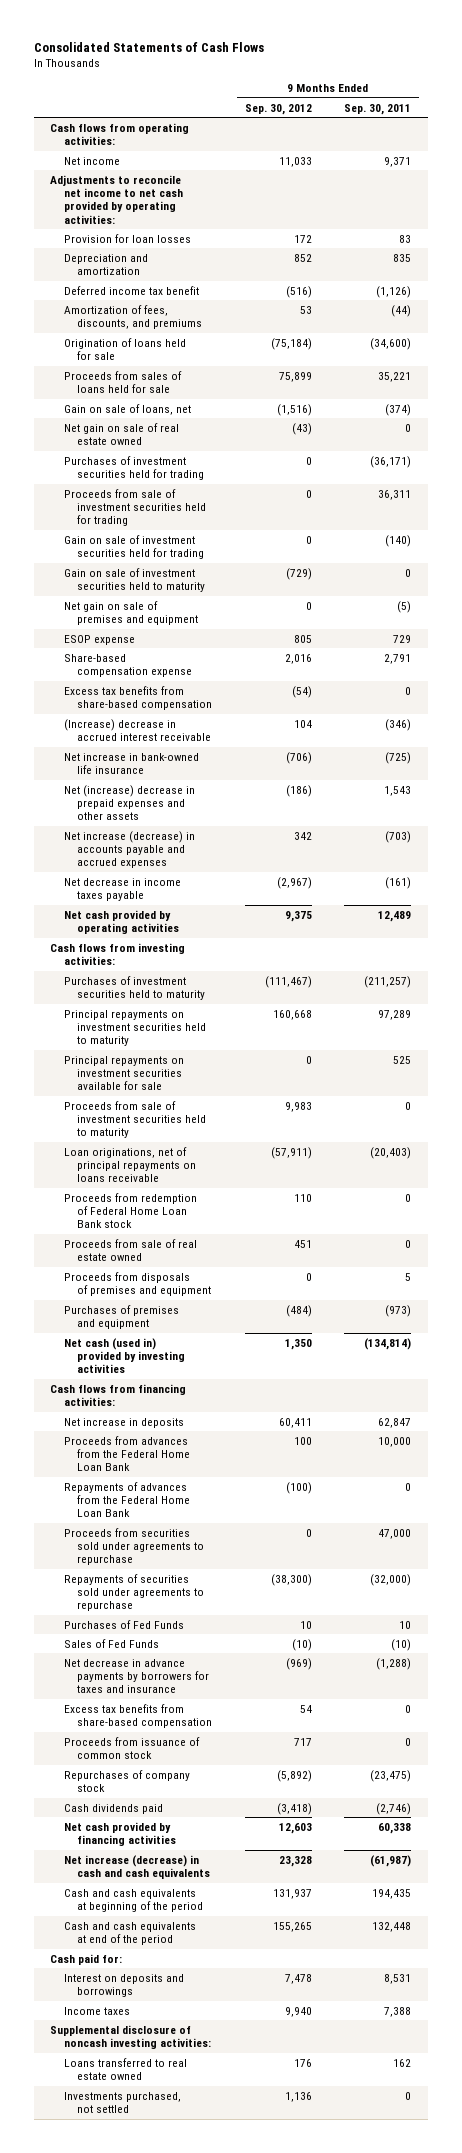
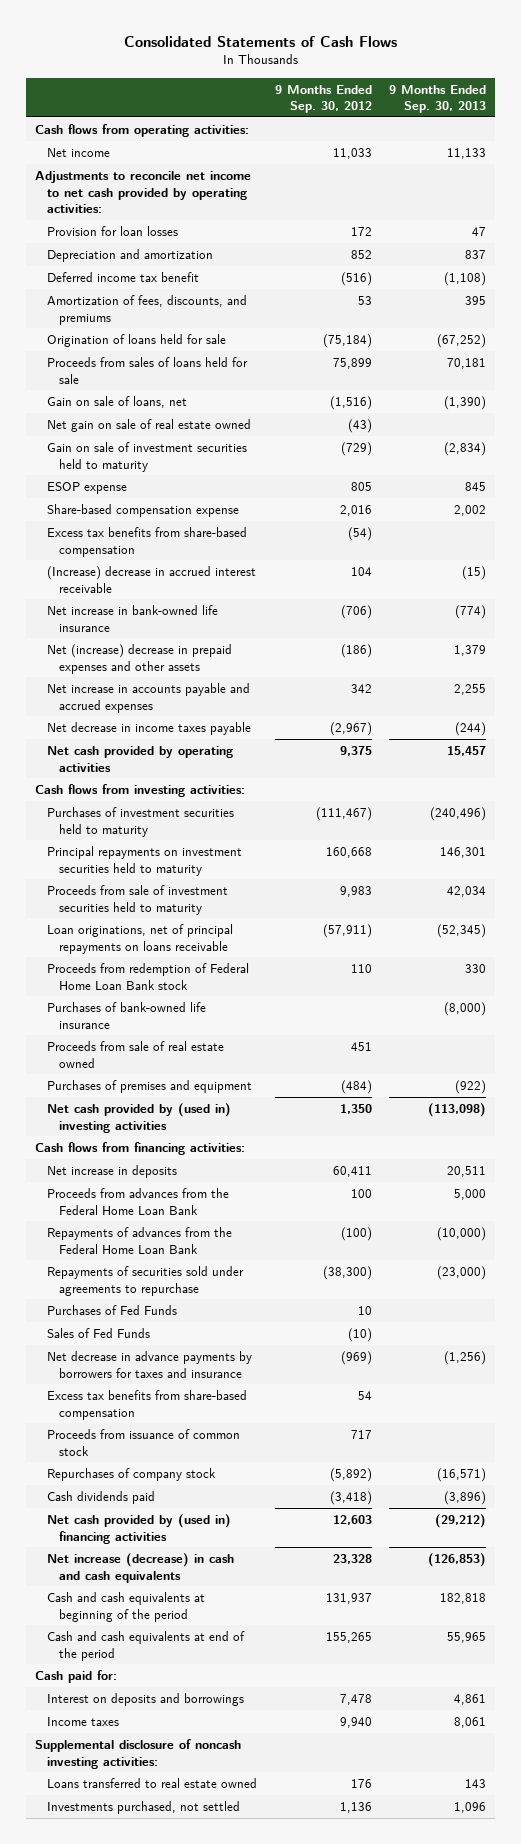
[344,103,412,115] Sep. 30, 2011 -> none
none -> [389,84,487,114] 9 Months Ended Sep. 30, 2013
[63,455,205,480] Purchases of investment securities held for trading -> none
[63,488,207,527] Proceeds from sale of investment securities held for trading -> none
[63,534,205,559] Gain on sale of investment securities held for trading -> none
[63,600,199,625] Net gain on sale of premises and equipment -> none
[63,830,195,869] Net increase (decrease) in accounts payable and accrued expenses -> [47,683,251,713] Net increase in accounts payable and accrued expenses
[63,1055,184,1091] Principal repayments on investment securities available for sale -> none
none -> [47,1002,207,1029] Purchases of bank-owned life insurance
[63,1271,212,1296] Proceeds from disposals of premises and equipment -> none
[63,1337,186,1374] Net cash (used in) provided by investing activities -> [47,1103,232,1133] Net cash provided by (used in) investing activities
[63,1527,205,1566] Proceeds from securities sold under agreements to repurchase -> none
[63,1821,177,1846] Net cash provided by financing activities -> [47,1514,232,1544] Net cash provided by (used in) financing activities

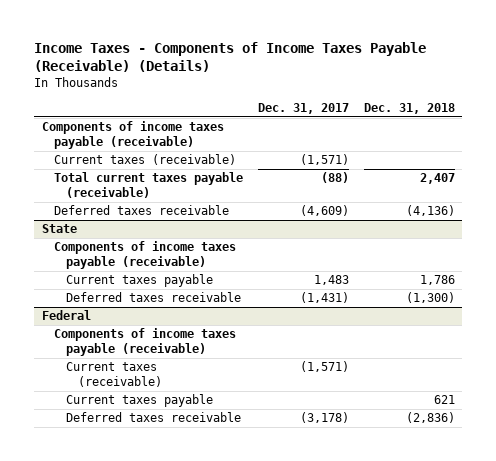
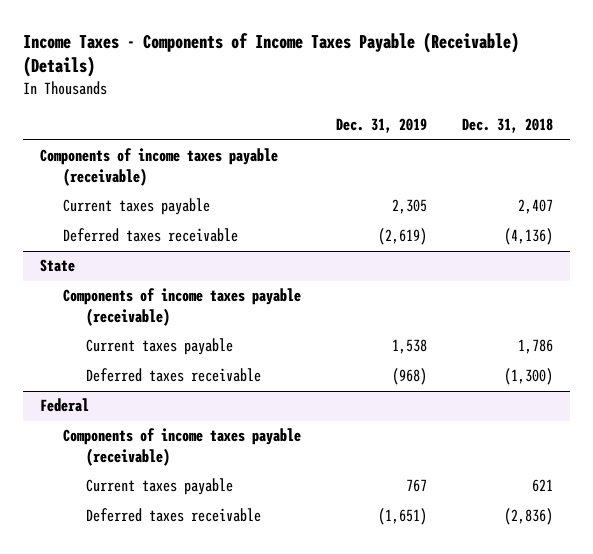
[257,103,349,115] Dec. 31, 2017 -> none
none -> [335,118,427,134] Dec. 31, 2019
[53,154,236,166] Current taxes (receivable) -> none
[53,172,243,198] Total current taxes payable (receivable) -> [63,198,211,216] Current taxes payable
[65,362,162,387] Current taxes (receivable) -> none

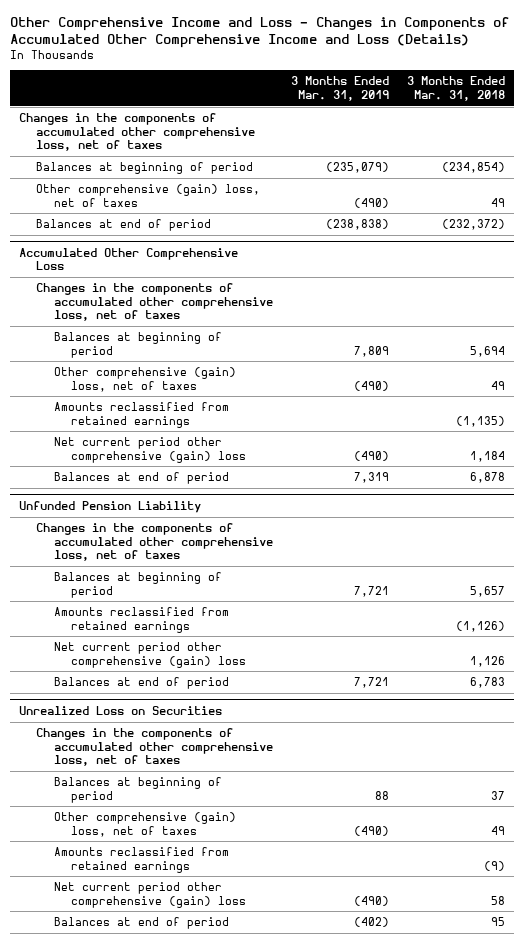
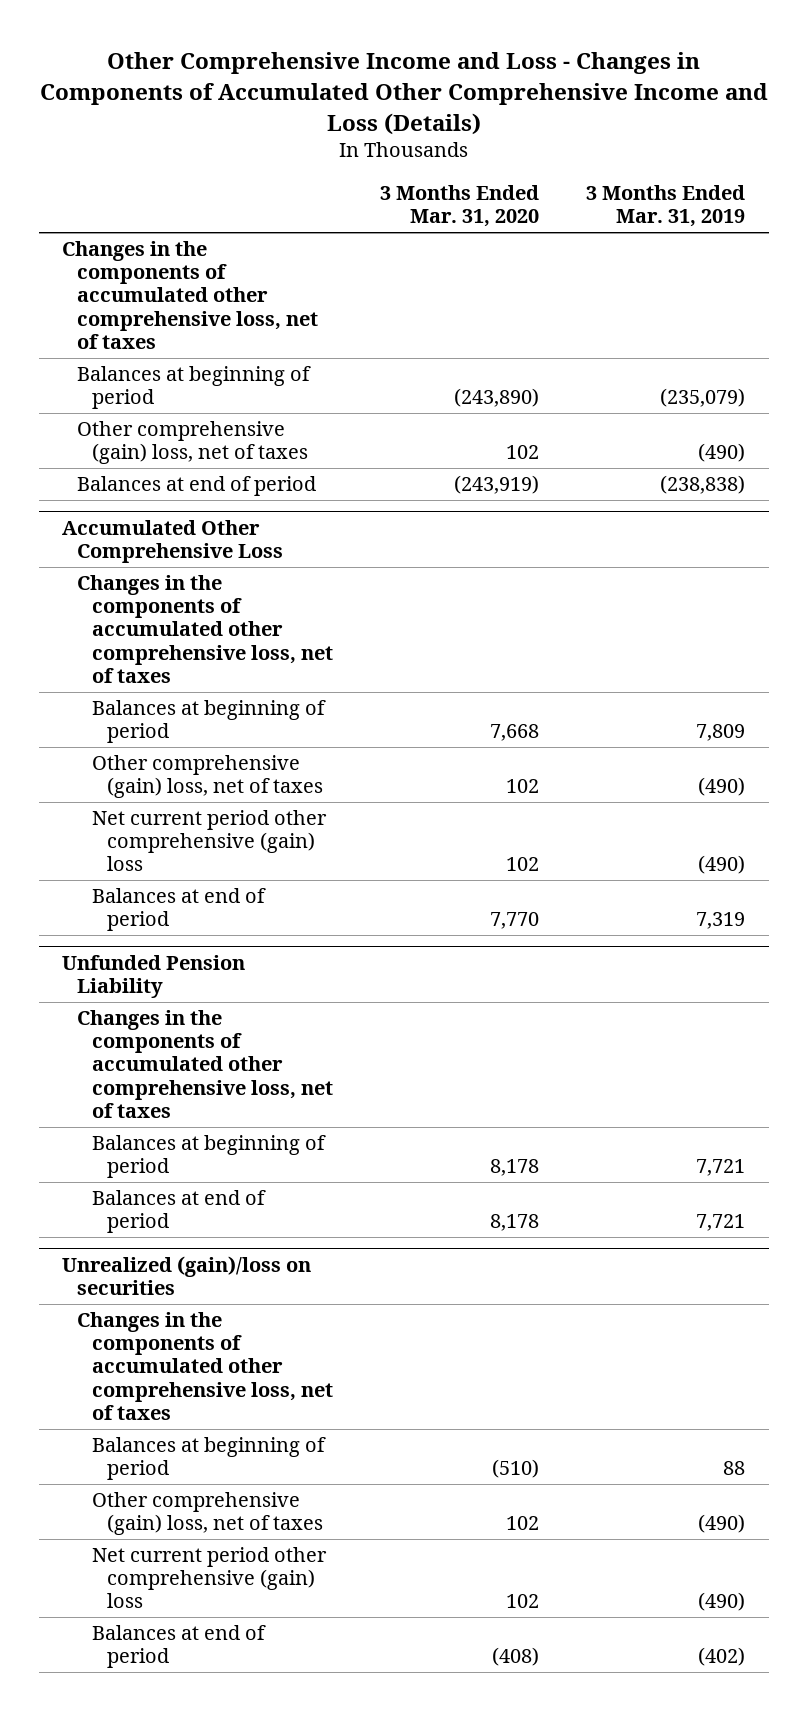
[407,76,506,101] 3 Months Ended Mar. 31, 2018 -> none
none -> [380,185,540,228] 3 Months Ended Mar. 31, 2020
[53,402,229,428] Amounts reclassified from retained earnings -> none
[53,607,229,633] Amounts reclassified from retained earnings -> none
[53,642,246,668] Net current period other comprehensive (gain) loss -> none
[19,705,223,715] Unrealized Loss on Securities -> [62,1255,312,1295] Unrealized (gain)/loss on securities
[53,847,229,873] Amounts reclassified from retained earnings -> none

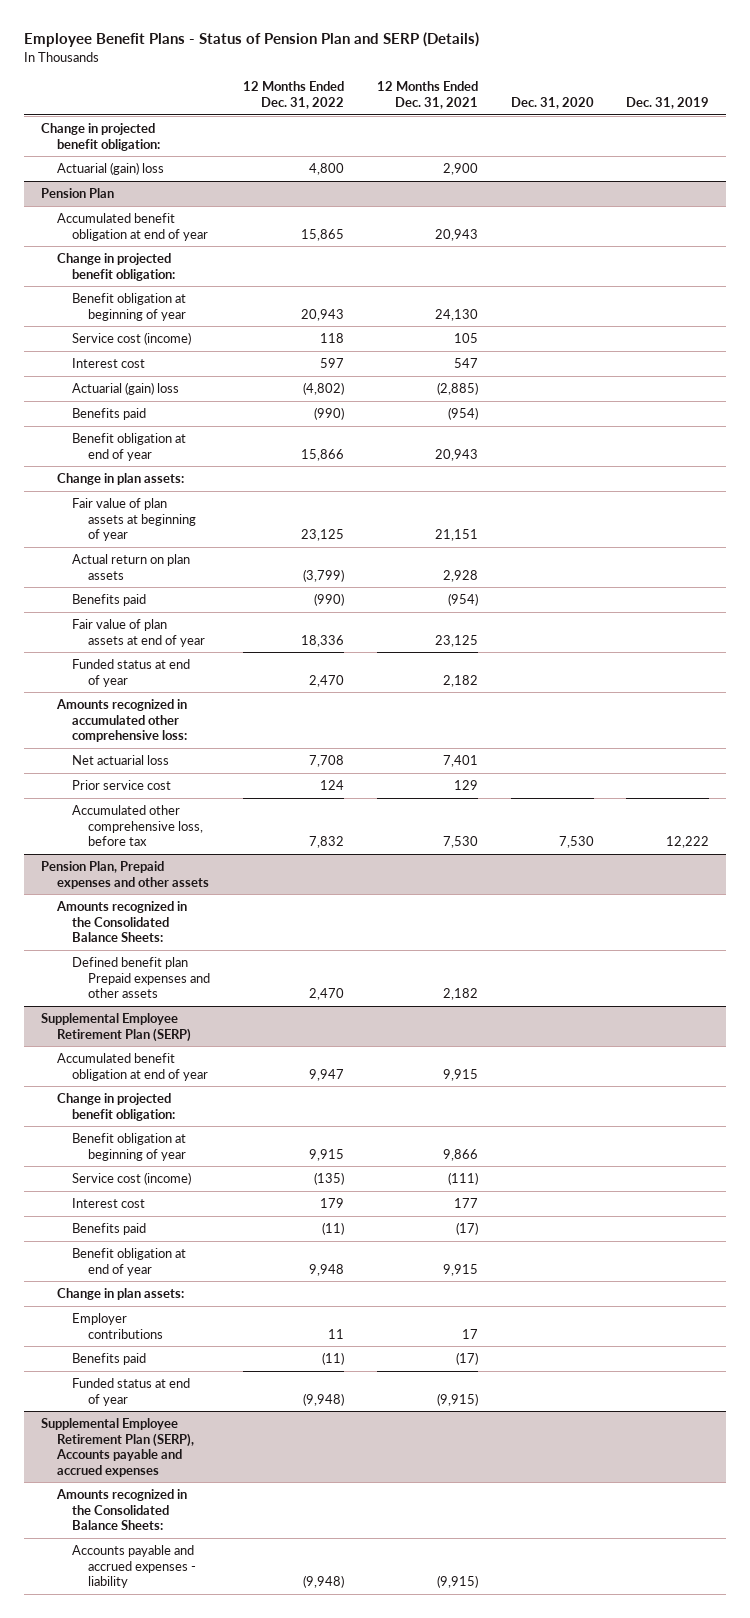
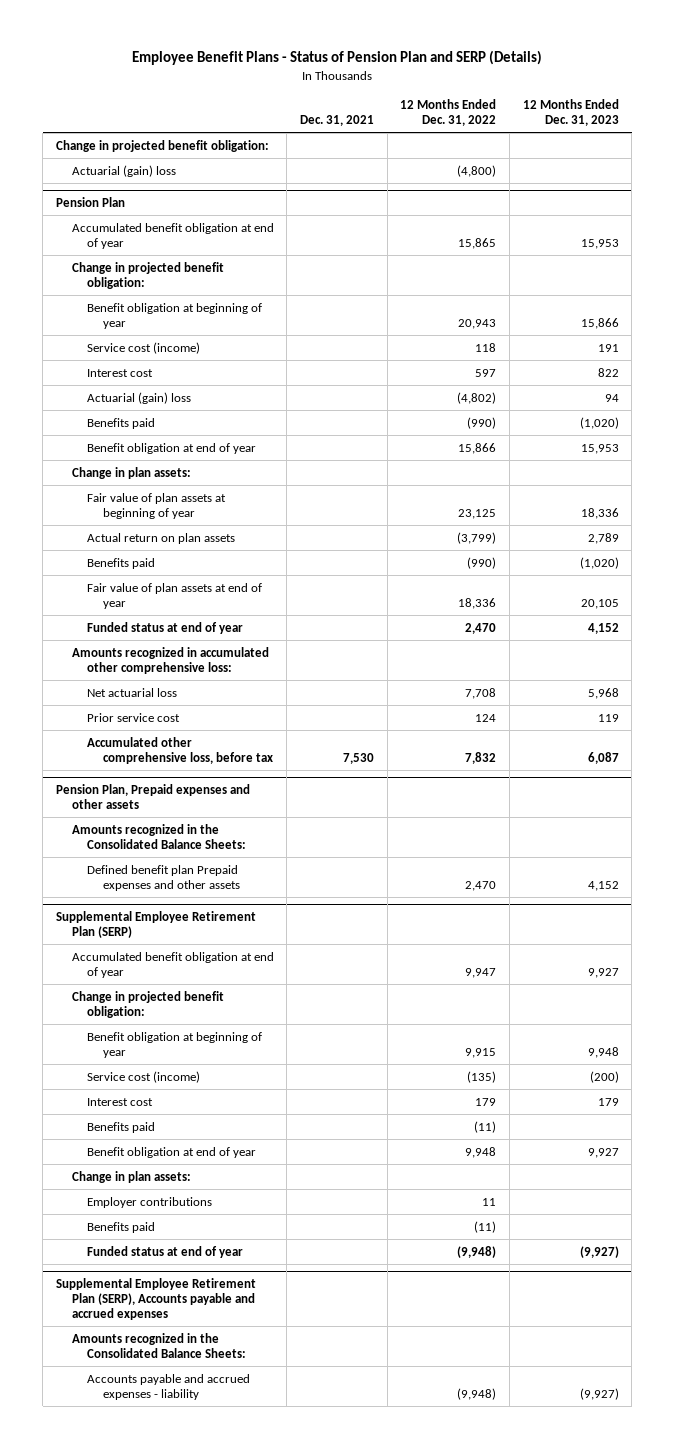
[376,81,478,109] 12 Months Ended Dec. 31, 2021 -> none
[510,96,594,109] Dec. 31, 2020 -> none
[626,96,710,109] Dec. 31, 2019 -> none
none -> [299,114,374,126] Dec. 31, 2021
none -> [522,98,619,126] 12 Months Ended Dec. 31, 2023
[308,163,344,176] 4,800 -> [457,164,497,177] (4,800)

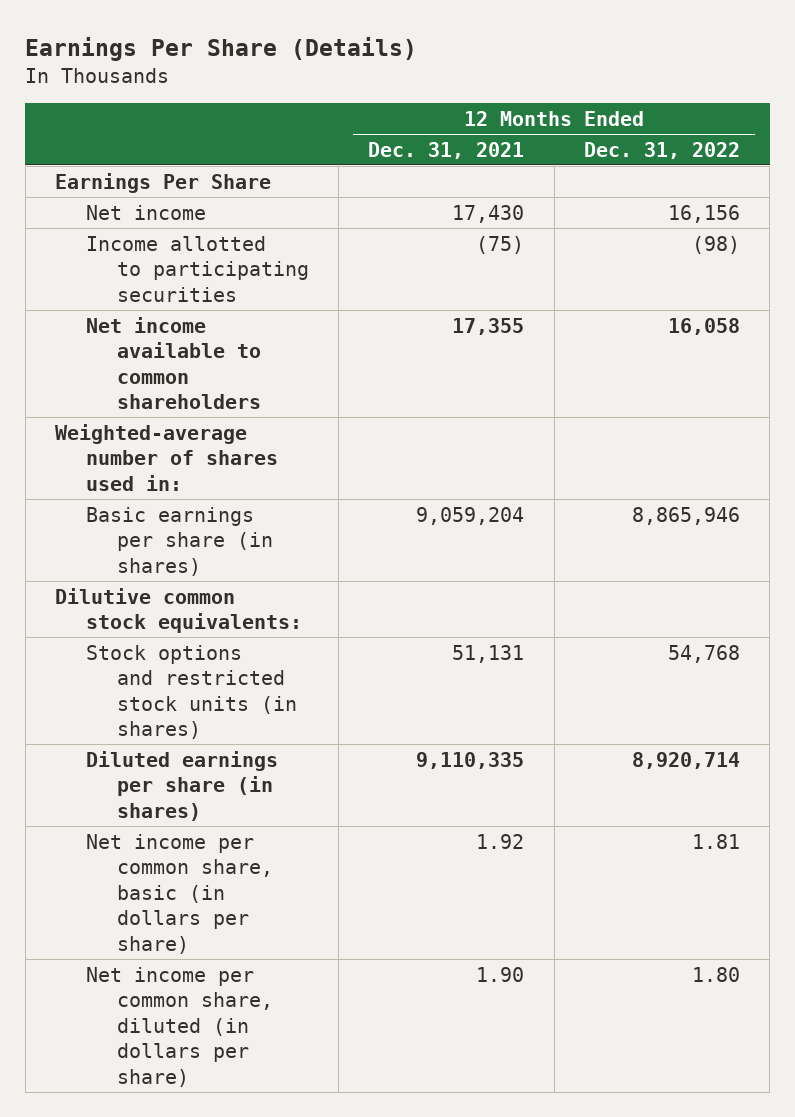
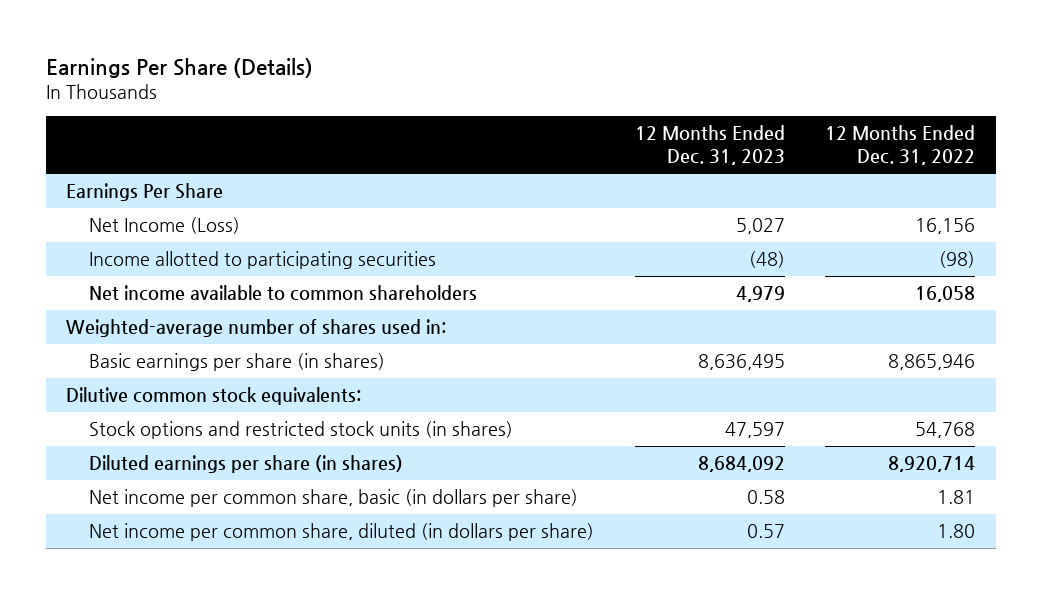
[368,141,525,159] Dec. 31, 2021 -> none
none -> [634,125,785,166] 12 Months Ended Dec. 31, 2023
[85,204,206,220] Net income -> [88,217,240,235] Net Income (Loss)

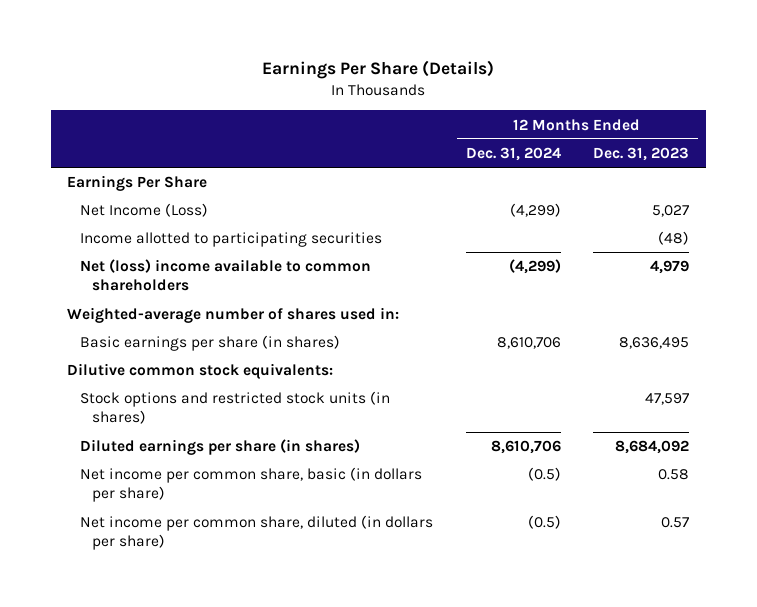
[825,125,976,166] 12 Months Ended Dec. 31, 2022 -> none
none -> [465,147,561,162] Dec. 31, 2024
[88,285,477,302] Net income available to common shareholders -> [79,259,371,292] Net (loss) income available to common shareholders

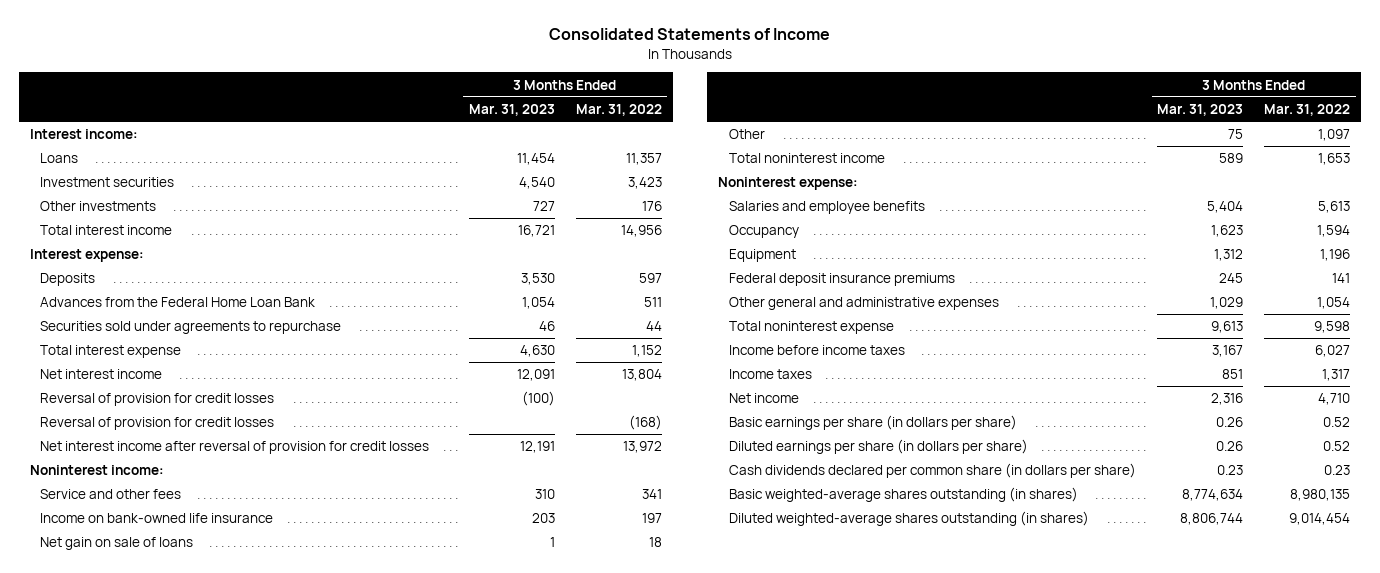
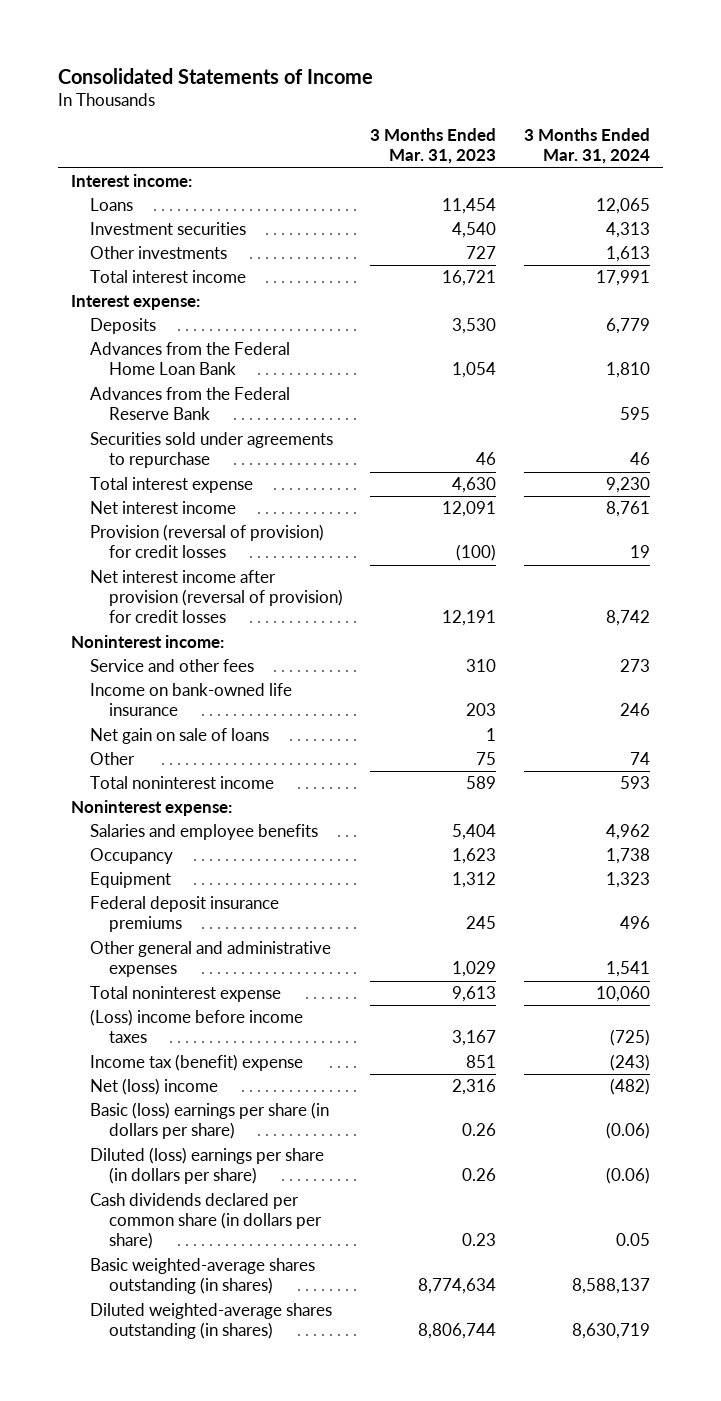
[576,104,663,117] Mar. 31, 2022 -> none
none -> [523,128,650,165] 3 Months Ended Mar. 31, 2024
none -> [90,387,291,421] Advances from the Federal Reserve Bank
[40,417,275,431] Reversal of provision for credit losses -> none
[40,393,275,407] Reversal of provision for credit losses -> [90,524,325,559] Provision (reversal of provision) for credit losses
[40,441,430,455] Net interest income after reversal of provision for credit losses -> [90,570,344,624] Net interest income after provision (reversal of provision) for credit losses
[728,345,905,356] Income before income taxes -> [90,1009,304,1044] (Loss) income before income taxes
[728,369,812,380] Income taxes -> [90,1054,304,1072] Income tax (benefit) expense
[728,393,799,404] Net income -> [90,1078,219,1096] Net (loss) income
[728,415,1017,431] Basic earnings per share (in dollars per share) -> [90,1102,330,1140] Basic (loss) earnings per share (in dollars per share)
[728,439,1028,455] Diluted earnings per share (in dollars per share) -> [90,1147,325,1185] Diluted (loss) earnings per share (in dollars per share)

